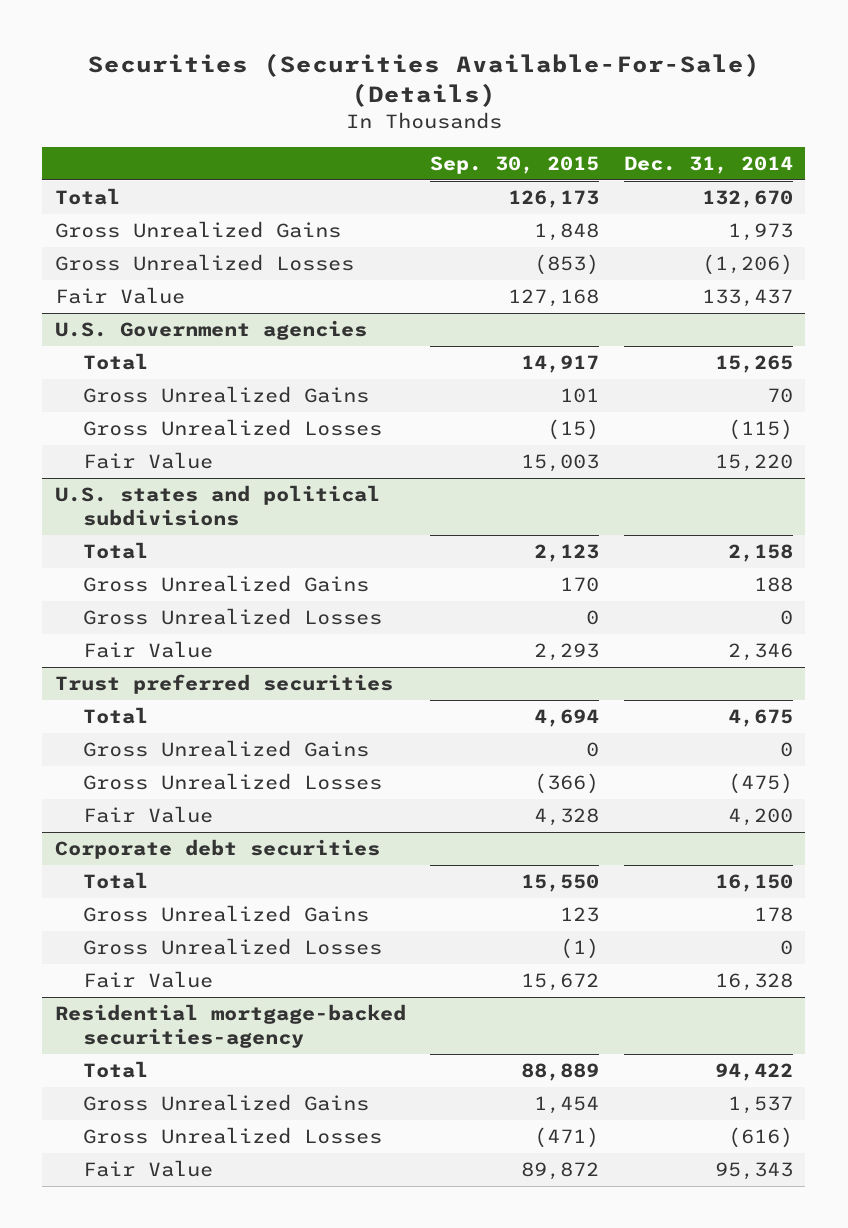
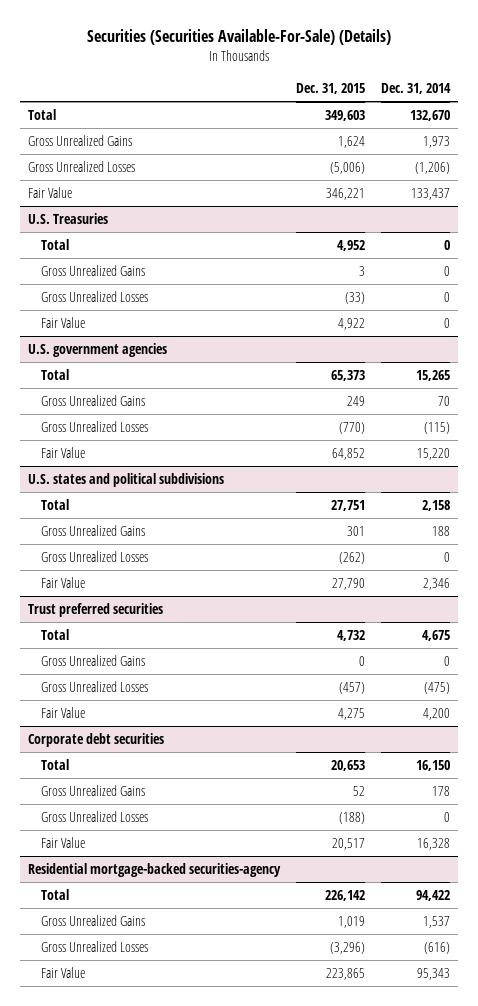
[430,155,600,174] Sep. 30, 2015 -> none
none -> [295,83,365,95] Dec. 31, 2015
none -> [27,212,108,224] U.S. Treasuries
none -> [41,238,70,250] Total
none -> [41,264,146,276] Gross Unrealized Gains
none -> [41,290,149,302] Gross Unrealized Losses
none -> [41,316,86,328] Fair Value
[54,320,367,341] U.S. Government agencies -> [27,342,167,357] U.S. government agencies

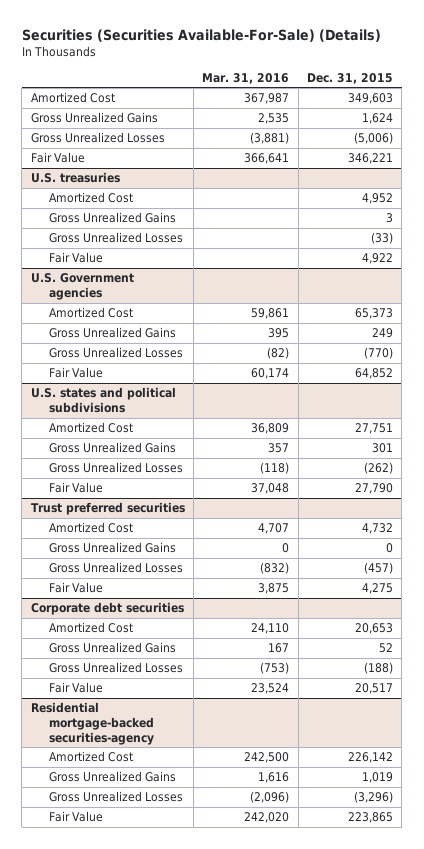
[380,83,451,95] Dec. 31, 2014 -> none
none -> [202,72,290,84] Mar. 31, 2016
[27,108,56,120] Total -> [30,92,115,104] Amortized Cost
[27,212,108,224] U.S. Treasuries -> [30,172,120,184] U.S. treasuries
[41,238,70,250] Total -> [48,192,133,204] Amortized Cost
[27,342,167,357] U.S. government agencies -> [30,273,134,301] U.S. Government agencies
[41,368,70,380] Total -> [48,307,133,319] Amortized Cost
[41,498,70,510] Total -> [48,422,133,434] Amortized Cost
[41,628,70,640] Total -> [48,522,133,534] Amortized Cost
[41,758,70,770] Total -> [48,622,133,634] Amortized Cost
[41,888,70,900] Total -> [48,751,133,763] Amortized Cost

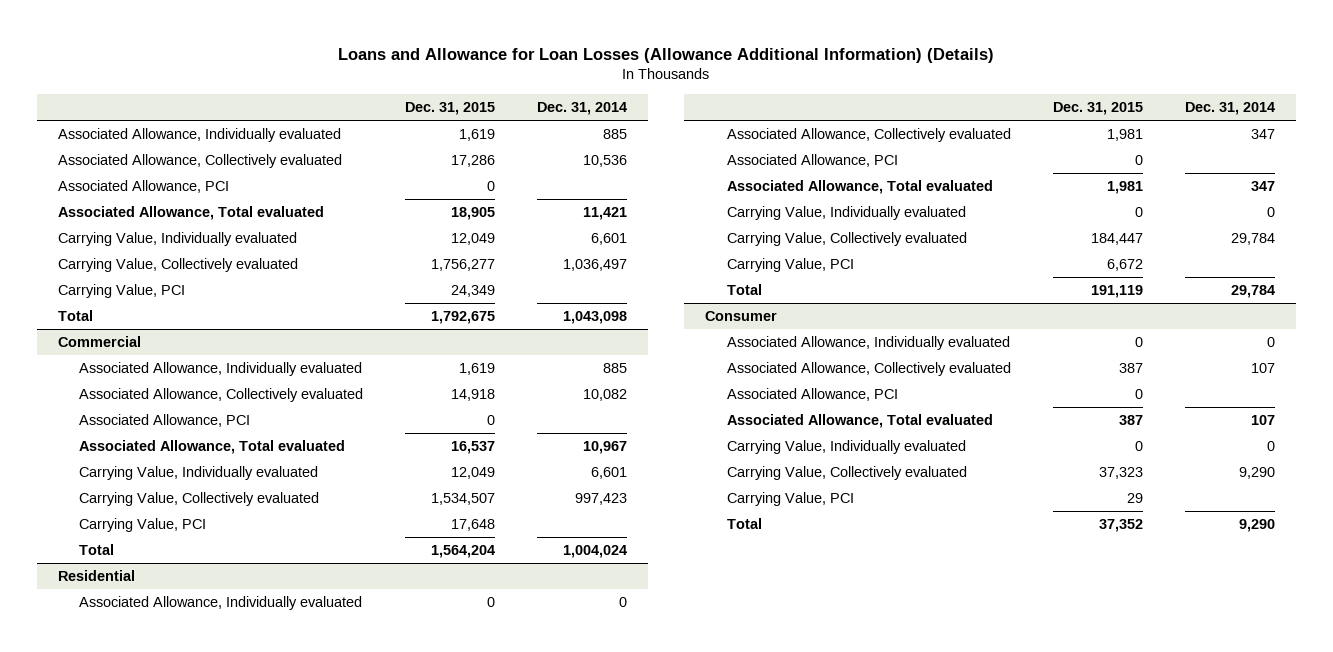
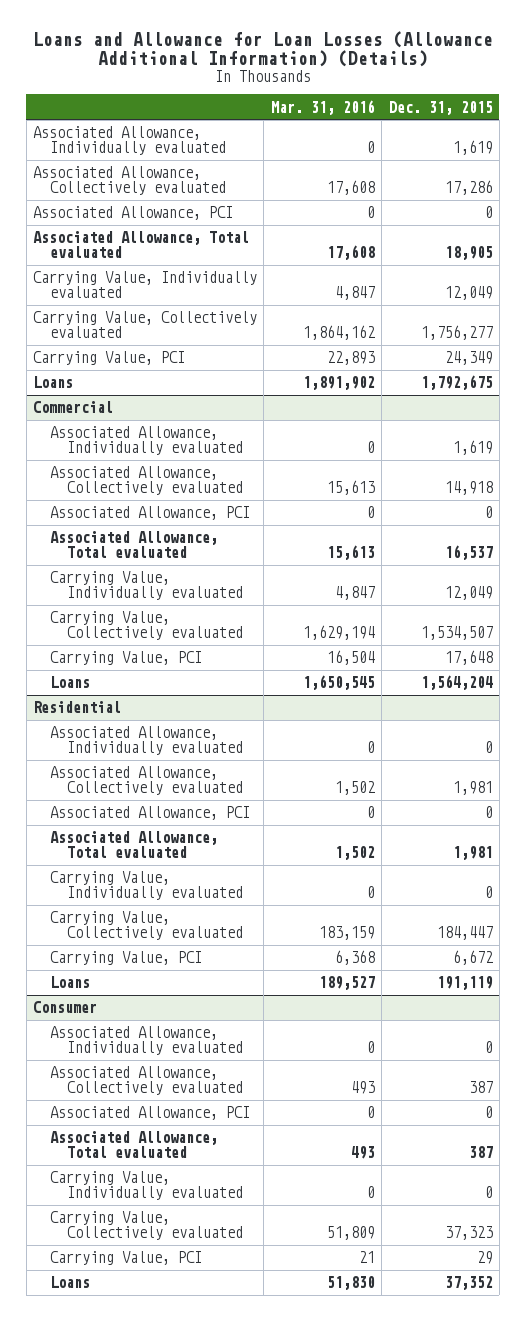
[537,101,628,115] Dec. 31, 2014 -> none
none -> [270,99,375,115] Mar. 31, 2016
[58,310,94,322] Total -> [33,376,74,389] Loans
[79,544,115,556] Total -> [49,676,90,689] Loans
[726,284,762,296] Total -> [49,976,90,989] Loans
[726,518,762,530] Total -> [49,1276,90,1289] Loans

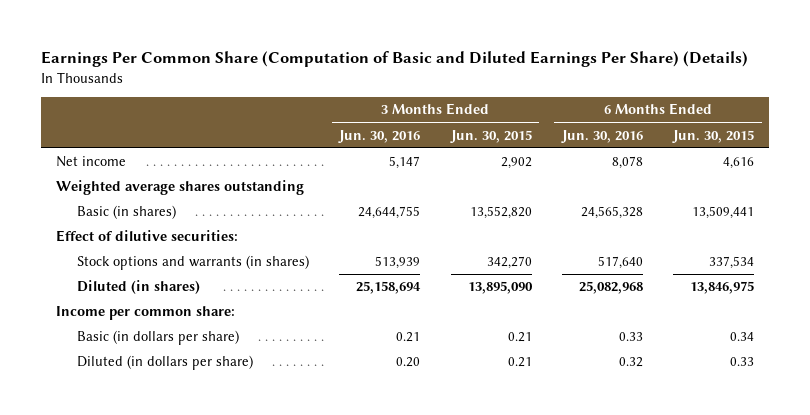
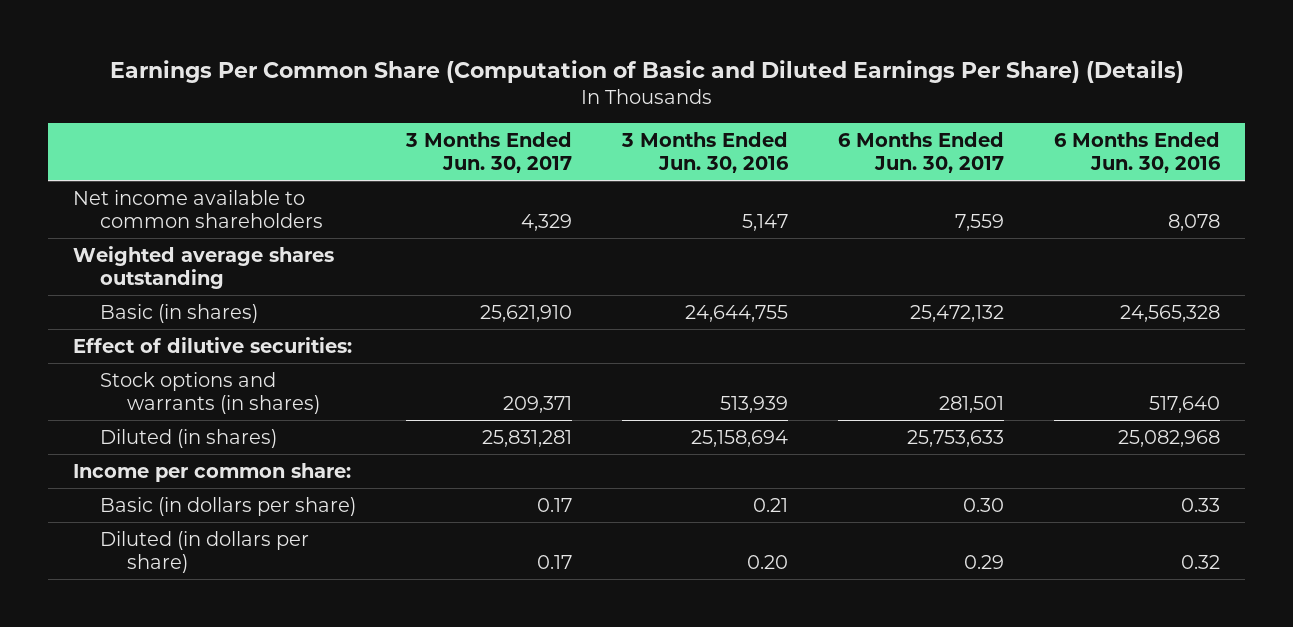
[449,129,532,143] Jun. 30, 2015 -> none
[672,129,755,143] Jun. 30, 2015 -> none
none -> [405,131,573,173] 3 Months Ended Jun. 30, 2017
none -> [838,131,1005,173] 6 Months Ended Jun. 30, 2017
[55,156,126,168] Net income -> [72,189,324,228] Net income available to common shareholders

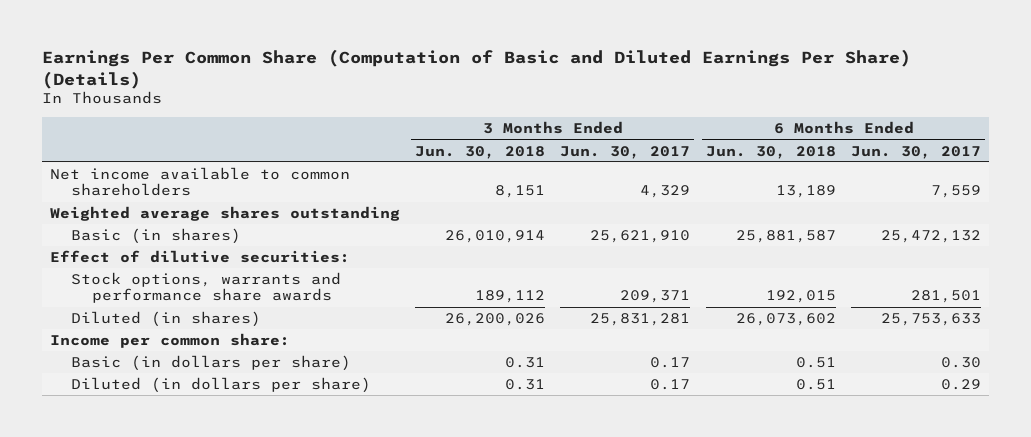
[621,131,790,173] 3 Months Ended Jun. 30, 2016 -> none
[1054,131,1222,173] 6 Months Ended Jun. 30, 2016 -> none
none -> [415,145,546,159] Jun. 30, 2018
none -> [705,145,836,159] Jun. 30, 2018
[100,371,321,414] Stock options and warrants (in shares) -> [70,272,341,304] Stock options, warrants and performance share awards

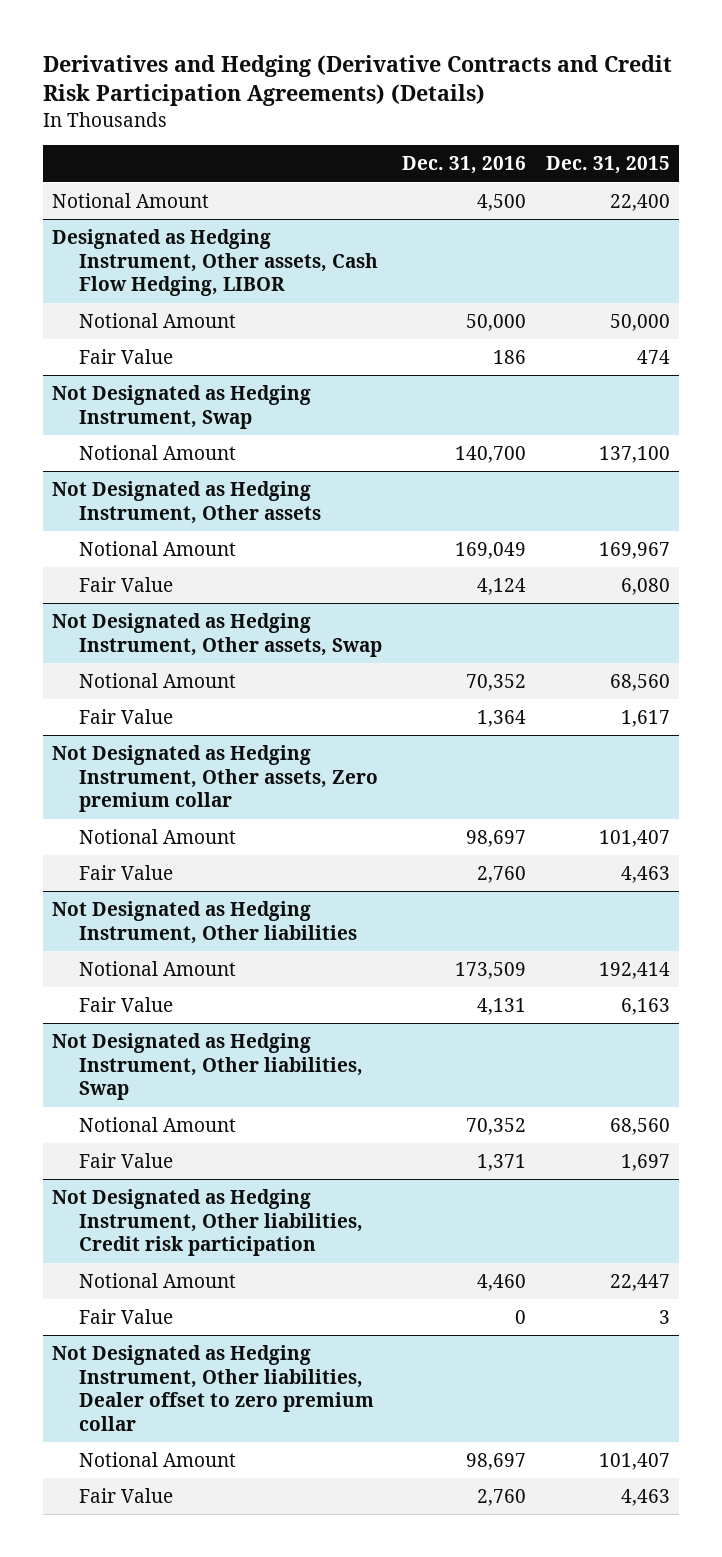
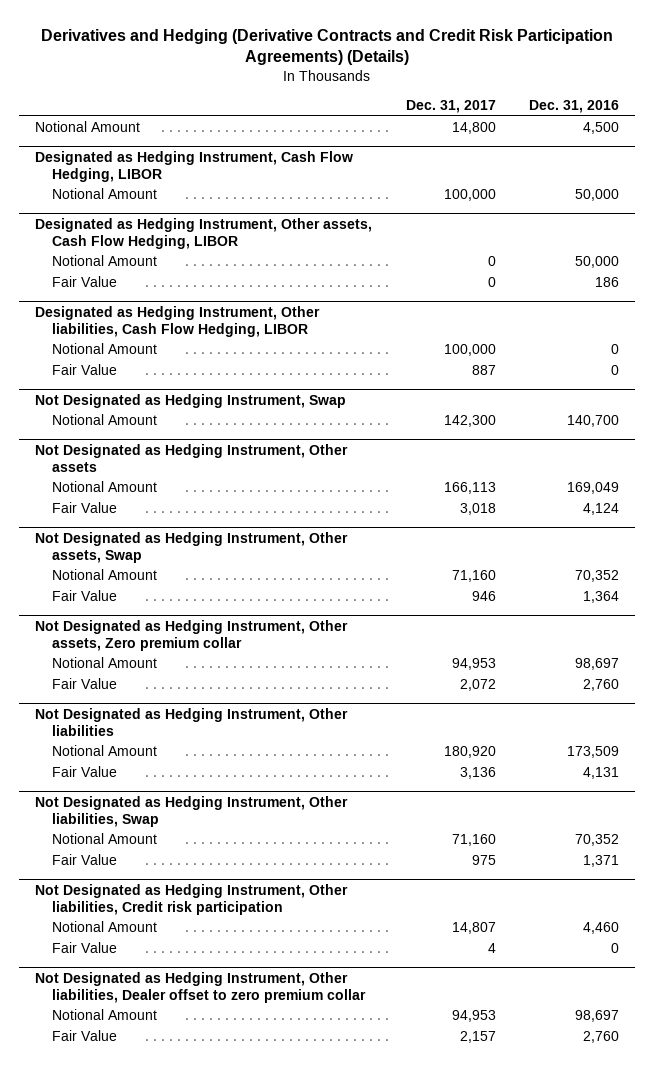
[545,156,670,175] Dec. 31, 2015 -> none
none -> [405,100,496,114] Dec. 31, 2017
none -> [35,150,354,182] Designated as Hedging Instrument, Cash Flow Hedging, LIBOR
none -> [51,188,157,200] Notional Amount
none -> [35,305,321,337] Designated as Hedging Instrument, Other liabilities, Cash Flow Hedging, LIBOR
none -> [51,343,157,355] Notional Amount
none -> [51,364,117,376] Fair Value

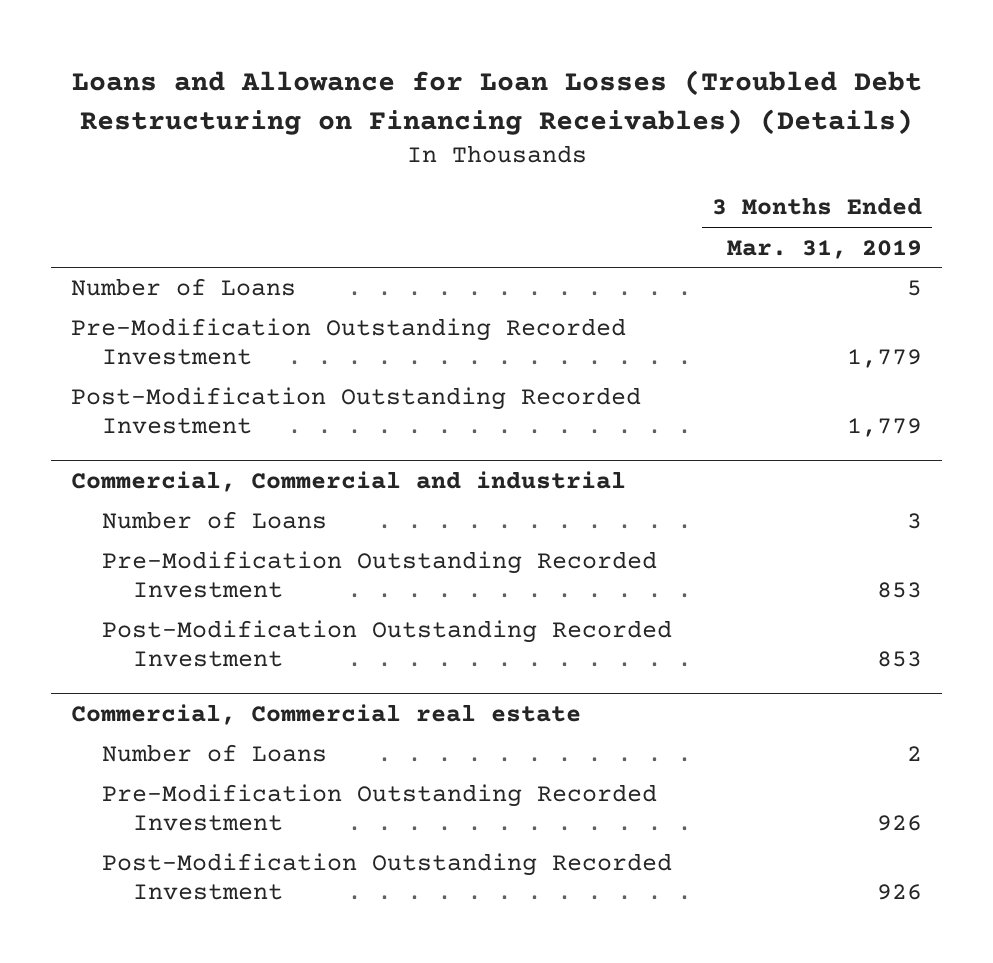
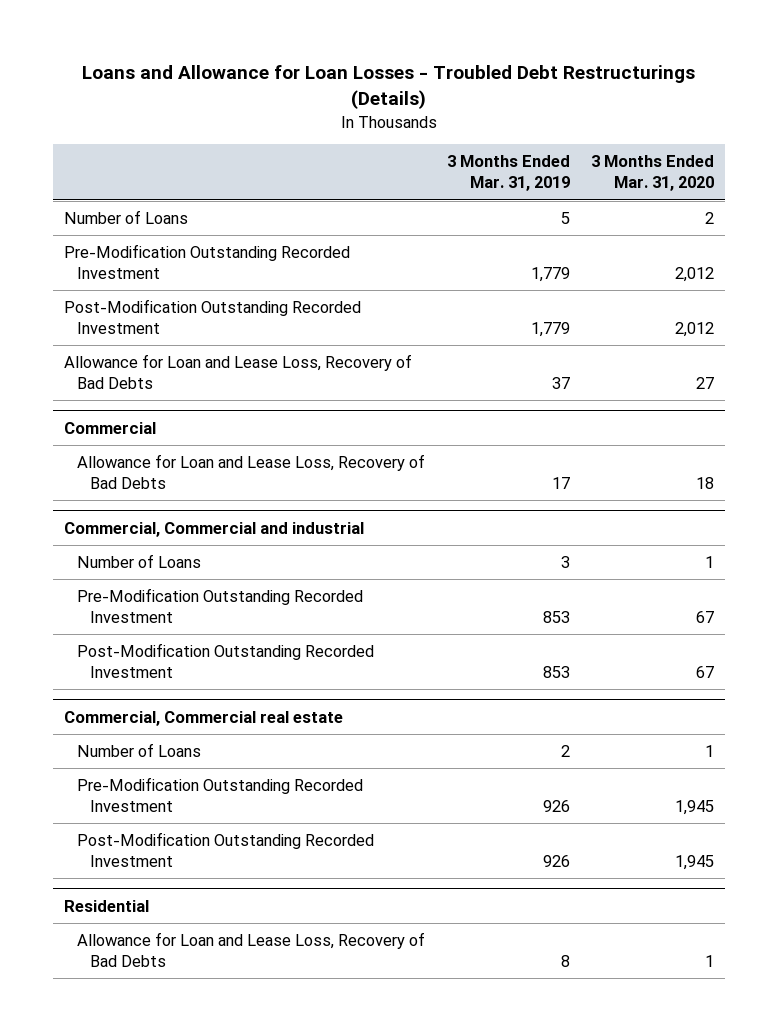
[71,69,922,135] Loans and Allowance for Loan Losses (Troubled Debt Restructuring on Financing Receivables) (Details) -> [82,65,696,110] Loans and Allowance for Loan Losses - Troubled Debt Restructurings (Details)
none -> [591,155,715,192] 3 Months Ended Mar. 31, 2020
none -> [64,354,413,390] Allowance for Loan and Lease Loss, Recovery of Bad Debts
none -> [64,421,157,434] Commercial
none -> [77,454,426,490] Allowance for Loan and Lease Loss, Recovery of Bad Debts
none -> [64,899,150,912] Residential
none -> [77,932,426,968] Allowance for Loan and Lease Loss, Recovery of Bad Debts

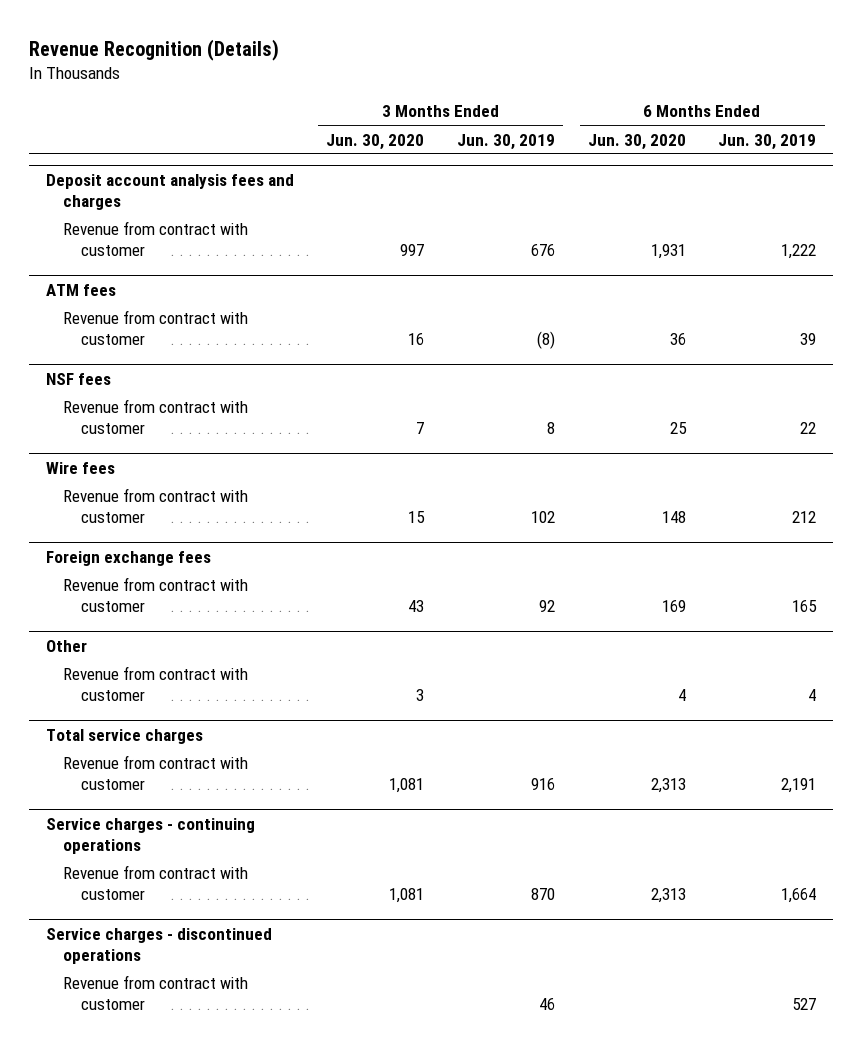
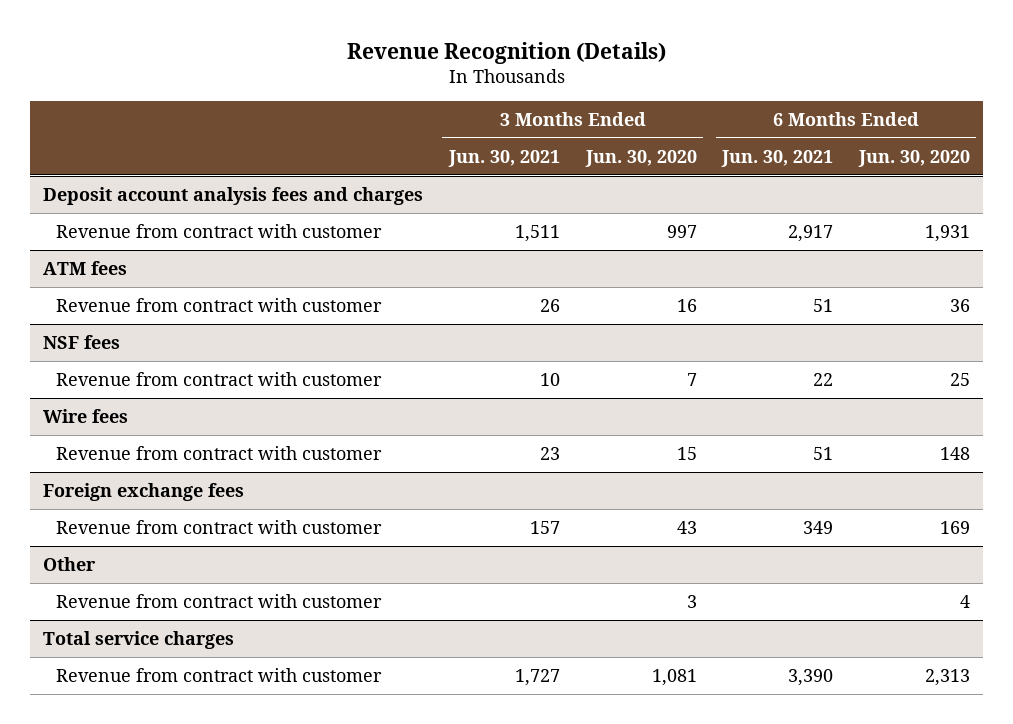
[457,133,556,150] Jun. 30, 2019 -> none
[718,133,817,150] Jun. 30, 2019 -> none
none -> [447,149,560,167] Jun. 30, 2021
none -> [721,149,834,167] Jun. 30, 2021
[45,817,255,854] Service charges - continuing operations -> none
[63,865,249,901] Revenue from contract with customer -> none
[45,927,272,964] Service charges - discontinued operations -> none
[63,975,249,1011] Revenue from contract with customer -> none

